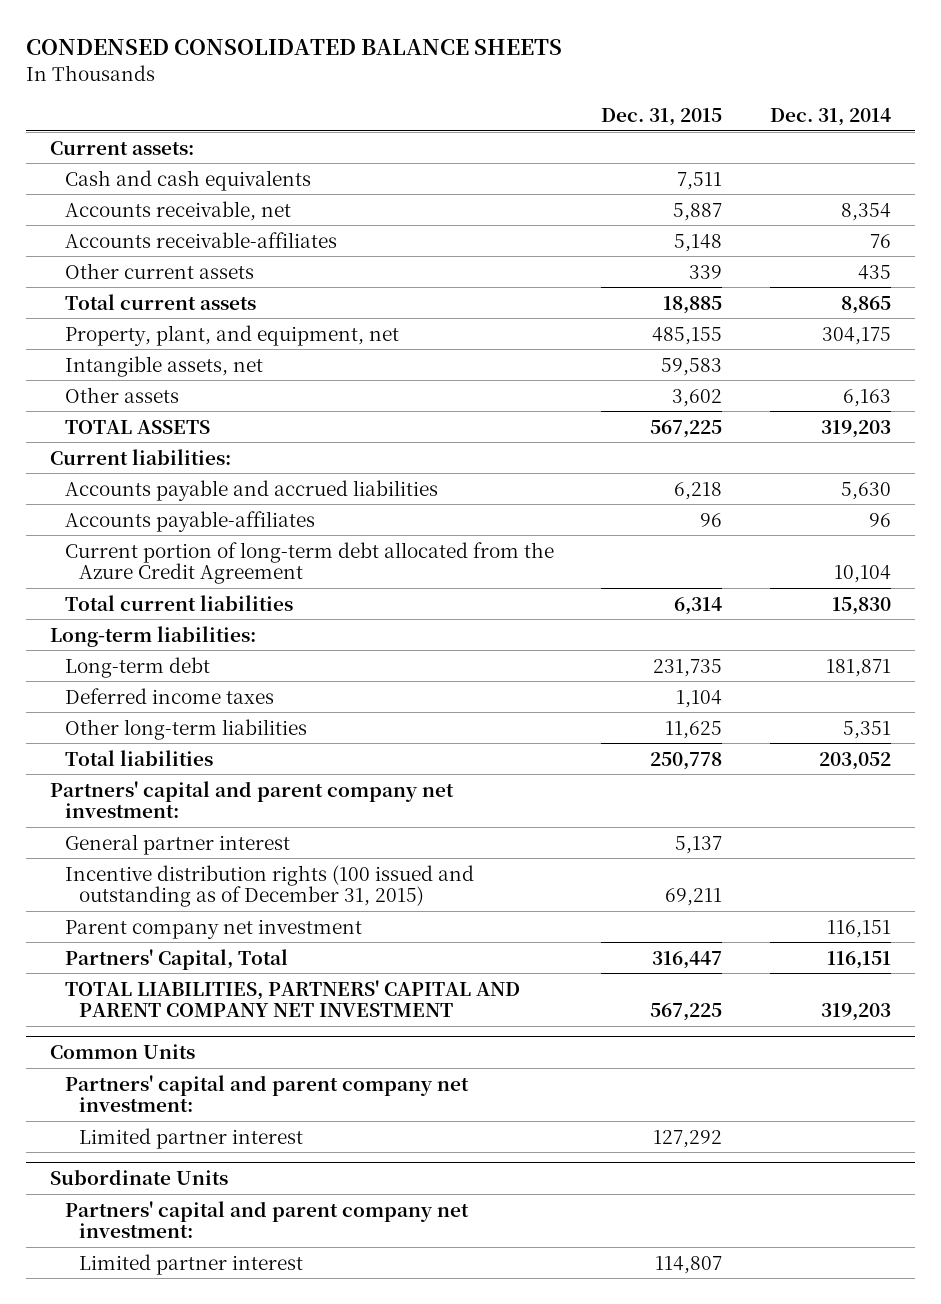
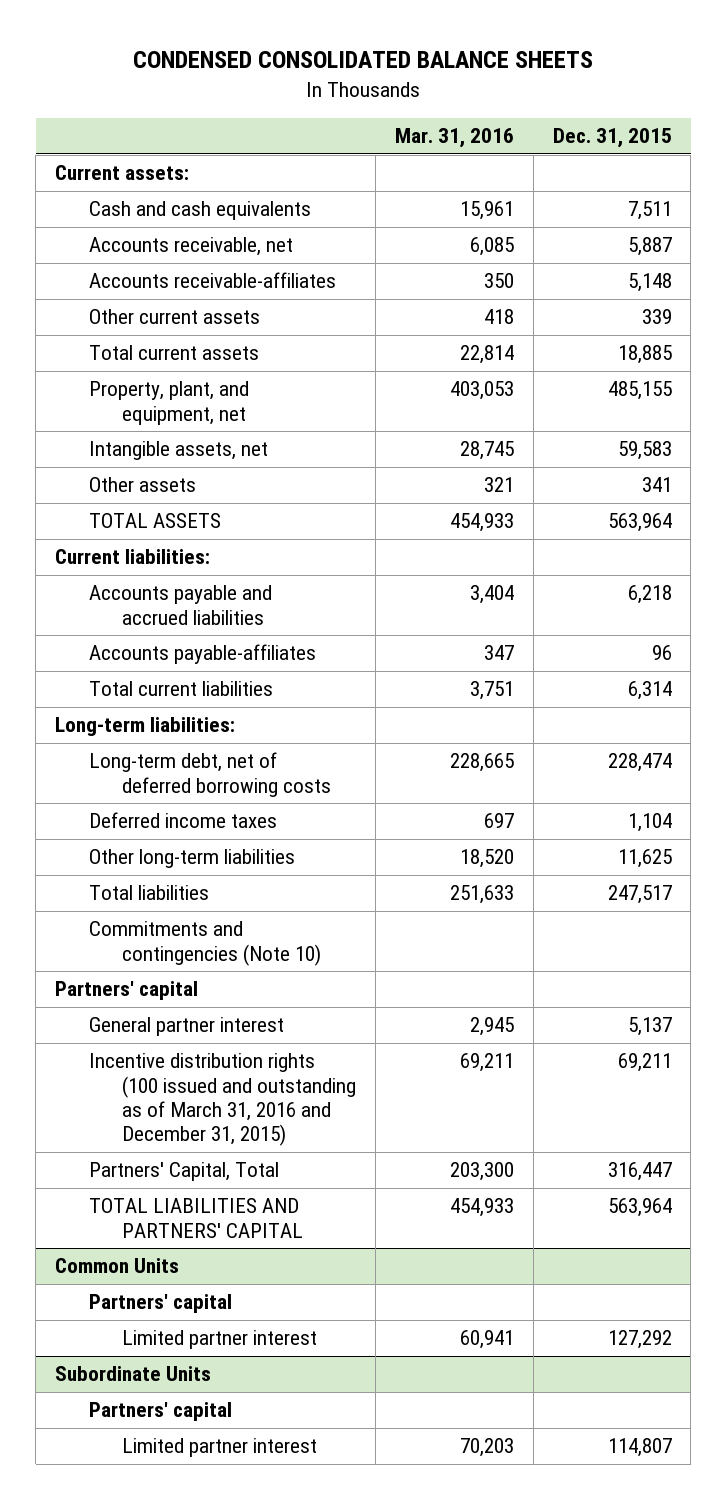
[769,107,891,126] Dec. 31, 2014 -> none
none -> [394,128,514,149] Mar. 31, 2016
[672,388,723,407] 3,602 -> [641,477,672,493] 341
[650,419,723,438] 567,225 -> [607,513,672,533] 563,964
[64,541,554,585] Current portion of long-term debt allocated from the Azure Credit Agreement -> none
[64,656,210,678] Long-term debt -> [88,752,331,797] Long-term debt, net of deferred borrowing costs
[653,658,723,677] 231,735 -> [607,753,672,773] 228,474
[650,751,723,770] 250,778 -> [607,885,672,905] 247,517
none -> [88,921,321,966] Commitments and contingencies (Note 10)
[50,780,455,819] Partners' capital and parent company net investment: -> [55,981,199,1001] Partners' capital
[64,918,362,939] Parent company net investment -> none
[64,864,474,908] Incentive distribution rights (100 issued and outstanding as of December 31, 2015) -> [88,1053,356,1147] Incentive distribution rights (100 issued and outstanding as of March 31, 2016 and December 31, 2015)
[64,979,520,1018] TOTAL LIABILITIES, PARTNERS' CAPITAL AND PARENT COMPANY NET INVESTMENT -> [88,1198,303,1238] TOTAL LIABILITIES AND PARTNERS' CAPITAL
[650,1003,723,1022] 567,225 -> [607,1198,672,1218] 563,964
[64,1074,469,1113] Partners' capital and parent company net investment: -> [88,1294,232,1314] Partners' capital
[64,1200,469,1239] Partners' capital and parent company net investment: -> [88,1402,232,1422] Partners' capital

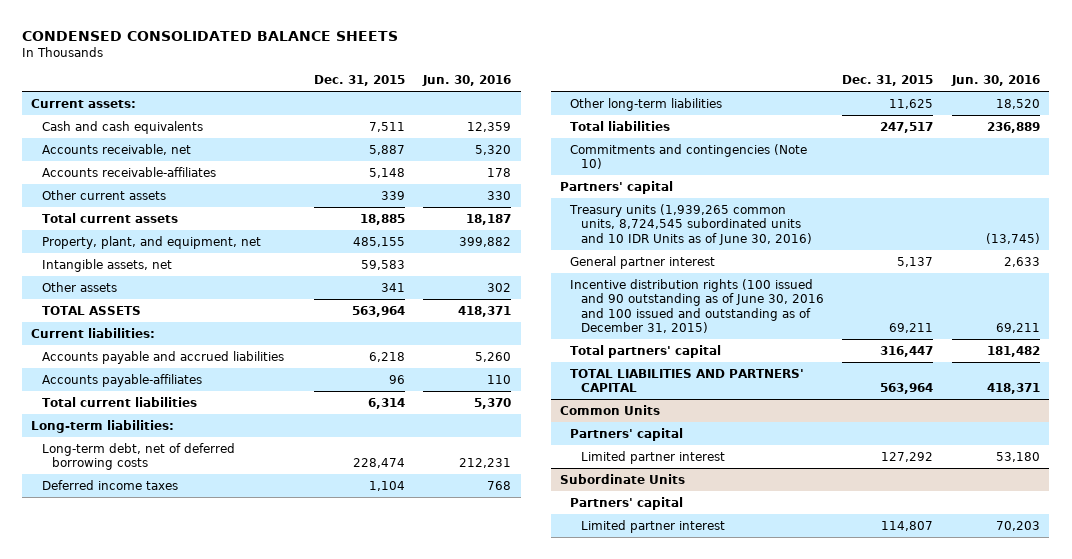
[394,128,514,149] Mar. 31, 2016 -> none
none -> [422,75,512,87] Jun. 30, 2016
none -> [569,203,812,245] Treasury units (1,939,265 common units, 8,724,545 subordinated units and 10 IDR Units as of June 30, 2016)
[88,1053,356,1147] Incentive distribution rights (100 issued and outstanding as of March 31, 2016 and December 31, 2015) -> [570,278,824,334] Incentive distribution rights (100 issued and 90 outstanding as of June 30, 2016 and 100 issued and outstanding as of December 31, 2015)
[88,1162,279,1182] Partners' Capital, Total -> [570,344,722,358] Total partners' capital

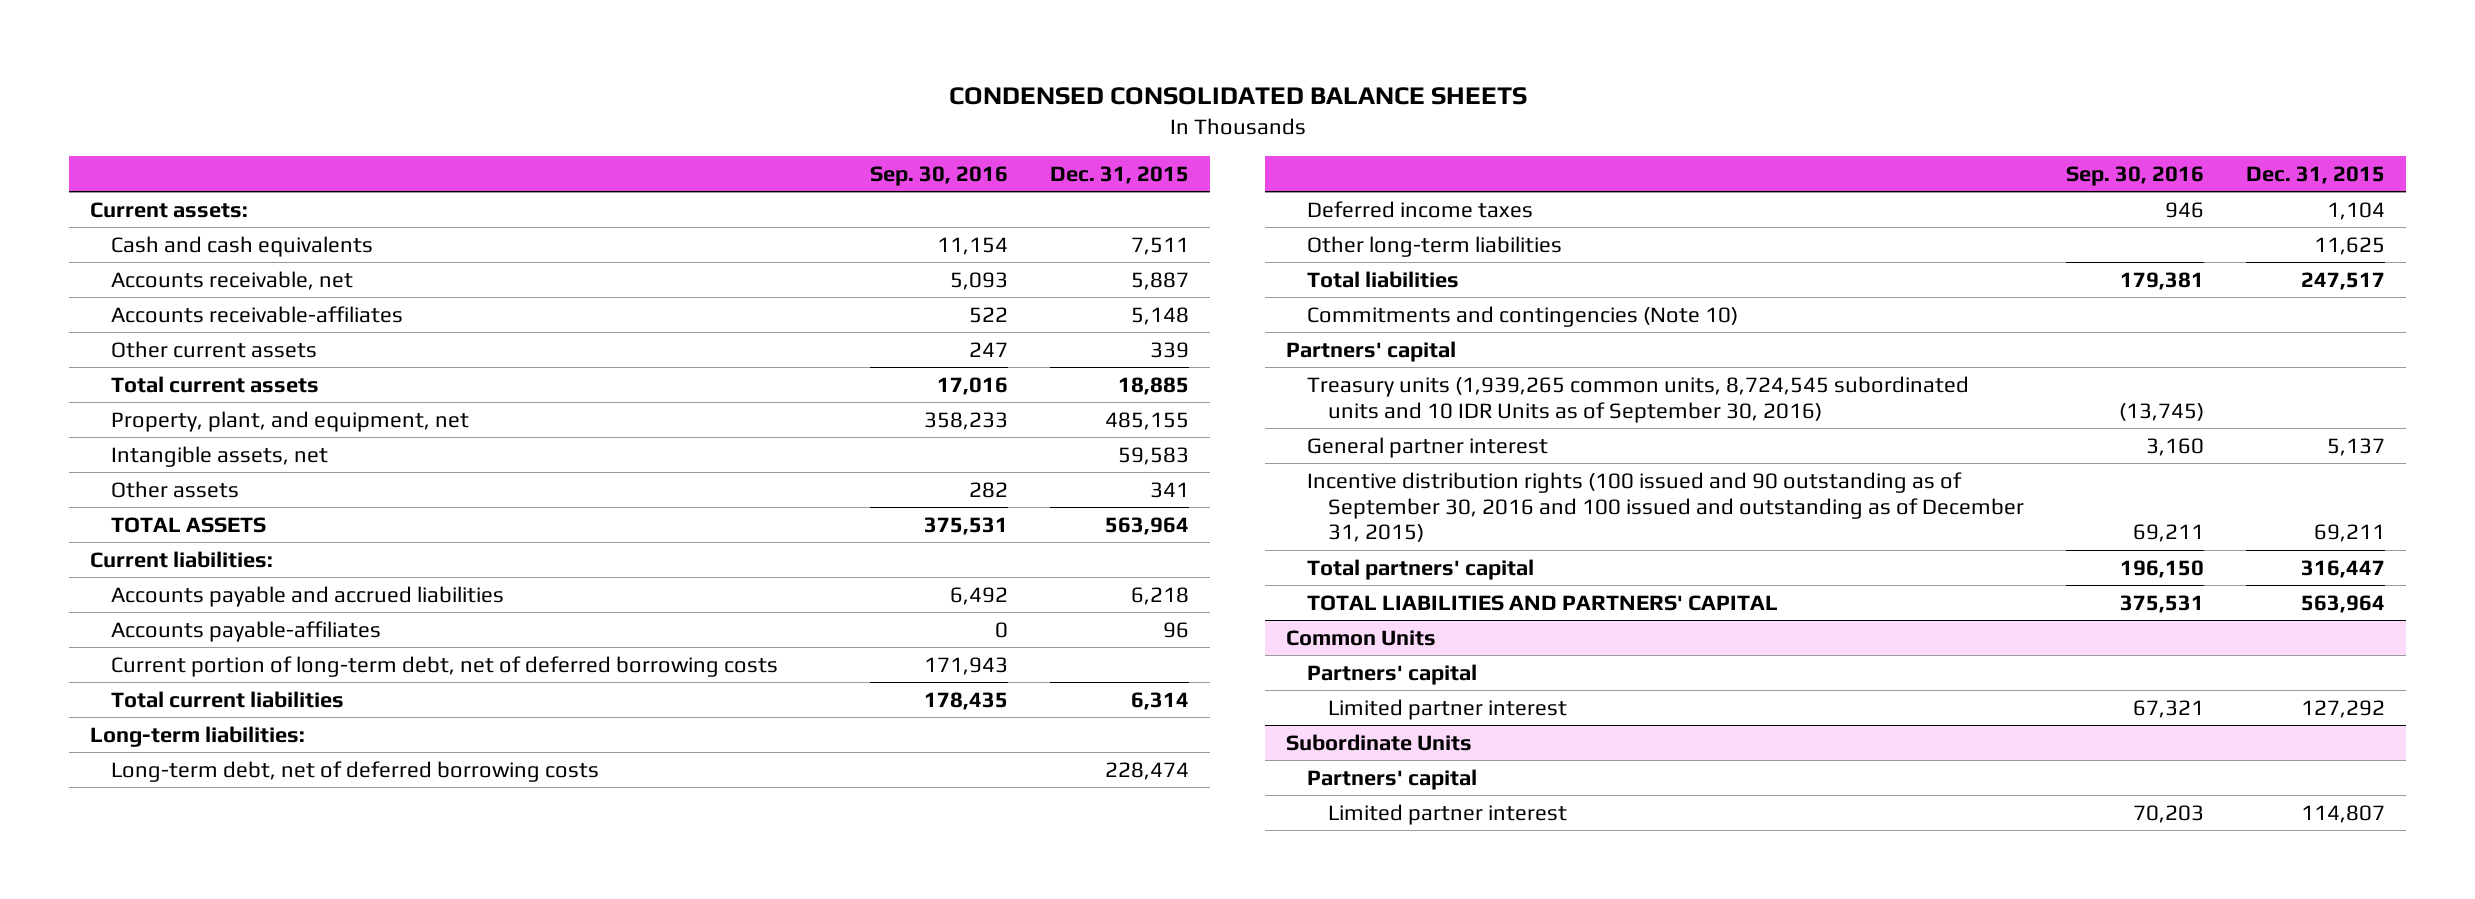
[422,75,512,87] Jun. 30, 2016 -> none
none -> [870,165,1009,186] Sep. 30, 2016
none -> [111,655,779,677] Current portion of long-term debt, net of deferred borrowing costs
[569,203,812,245] Treasury units (1,939,265 common units, 8,724,545 subordinated units and 10 IDR Units as of June 30, 2016) -> [1307,375,1970,423] Treasury units (1,939,265 common units, 8,724,545 subordinated units and 10 IDR Units as of September 30, 2016)
[570,278,824,334] Incentive distribution rights (100 issued and 90 outstanding as of June 30, 2016 and 100 issued and outstanding as of December 31, 2015) -> [1307,471,2025,543] Incentive distribution rights (100 issued and 90 outstanding as of September 30, 2016 and 100 issued and outstanding as of December 31, 2015)

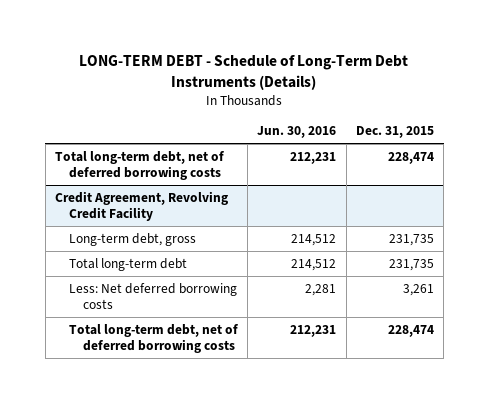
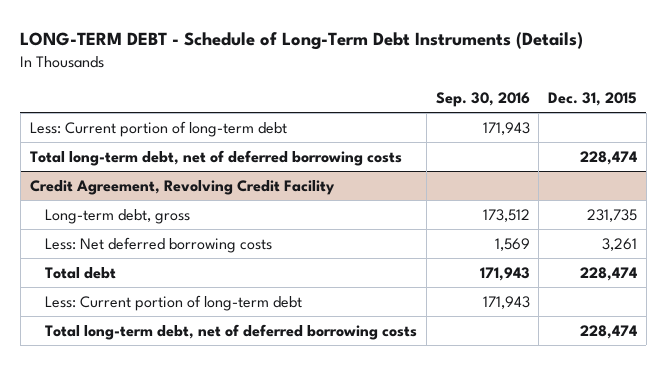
[257,126,337,139] Jun. 30, 2016 -> none
none -> [435,91,530,107] Sep. 30, 2016
none -> [29,120,287,137] Less: Current portion of long-term debt
[68,257,187,271] Total long-term debt -> none
none -> [45,266,117,279] Total debt
none -> [45,294,303,311] Less: Current portion of long-term debt

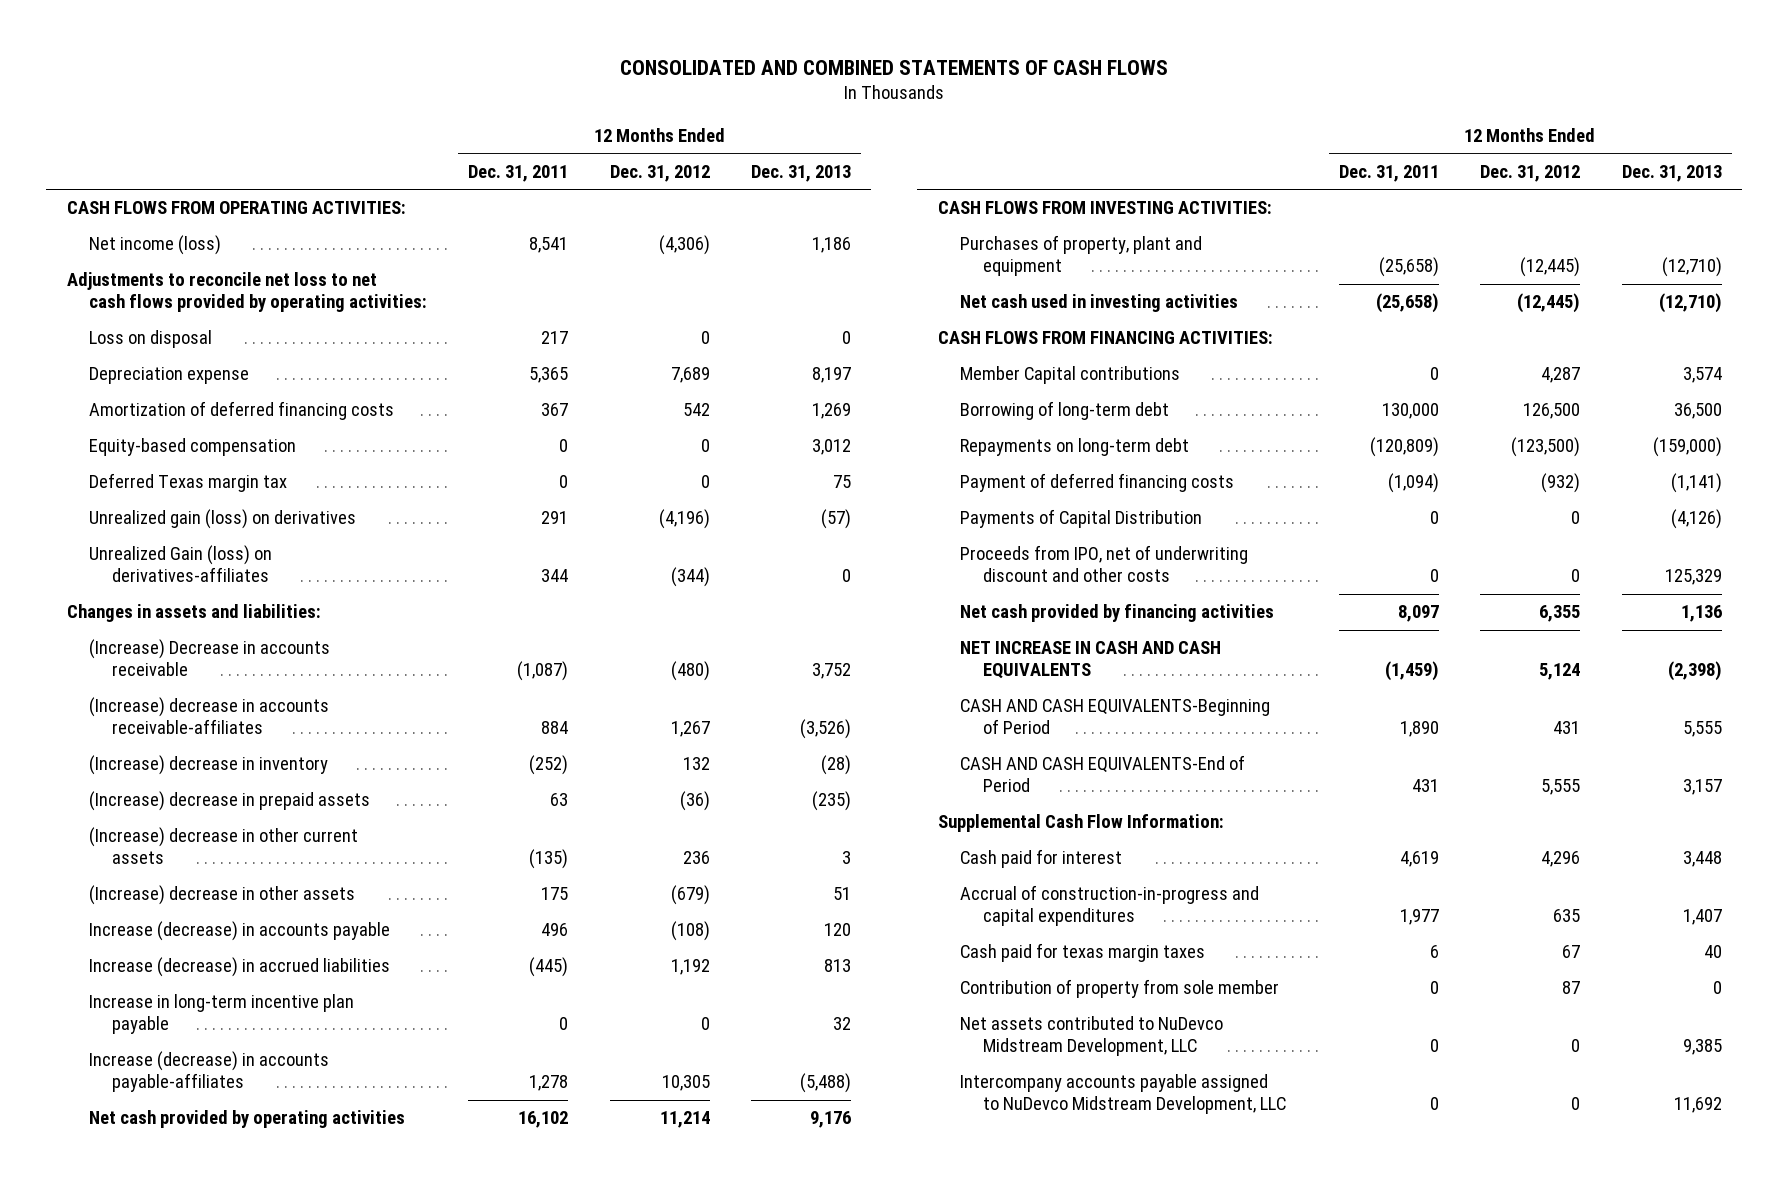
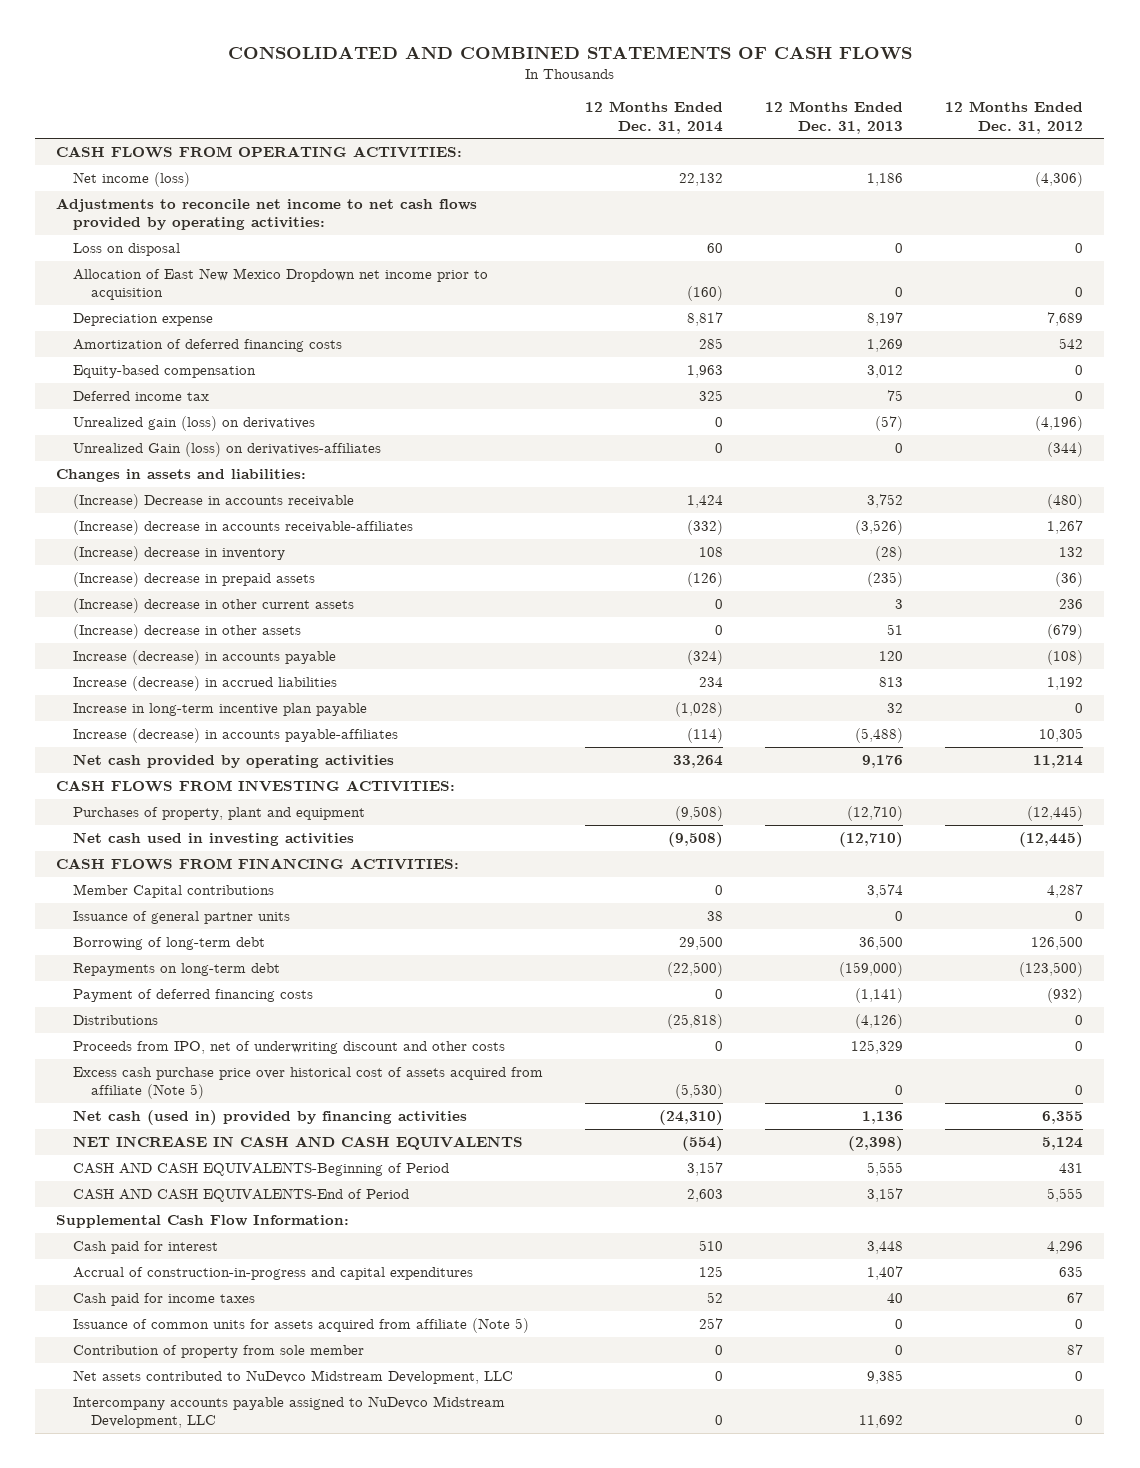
[468,164,569,182] Dec. 31, 2011 -> none
none -> [585,101,724,134] 12 Months Ended Dec. 31, 2014
[66,272,428,313] Adjustments to reconcile net loss to net cash flows provided by operating activities: -> [56,198,478,231] Adjustments to reconcile net income to net cash flows provided by operating activities:
none -> [73,268,489,301] Allocation of East New Mexico Dropdown net income prior to acquisition
[89,473,288,493] Deferred Texas margin tax -> [73,391,210,402] Deferred income tax
none -> [73,911,291,925] Issuance of general partner units
[960,509,1203,529] Payments of Capital Distribution -> [73,1015,159,1026] Distributions
none -> [73,1067,544,1100] Excess cash purchase price over historical cost of assets acquired from affiliate (Note 5)
[960,604,1275,623] Net cash provided by financing activities -> [73,1110,468,1126] Net cash (used in) provided by financing activities
[960,943,1206,963] Cash paid for texas margin taxes -> [73,1293,256,1307] Cash paid for income taxes
none -> [73,1318,530,1334] Issuance of common units for assets acquired from affiliate (Note 5)

